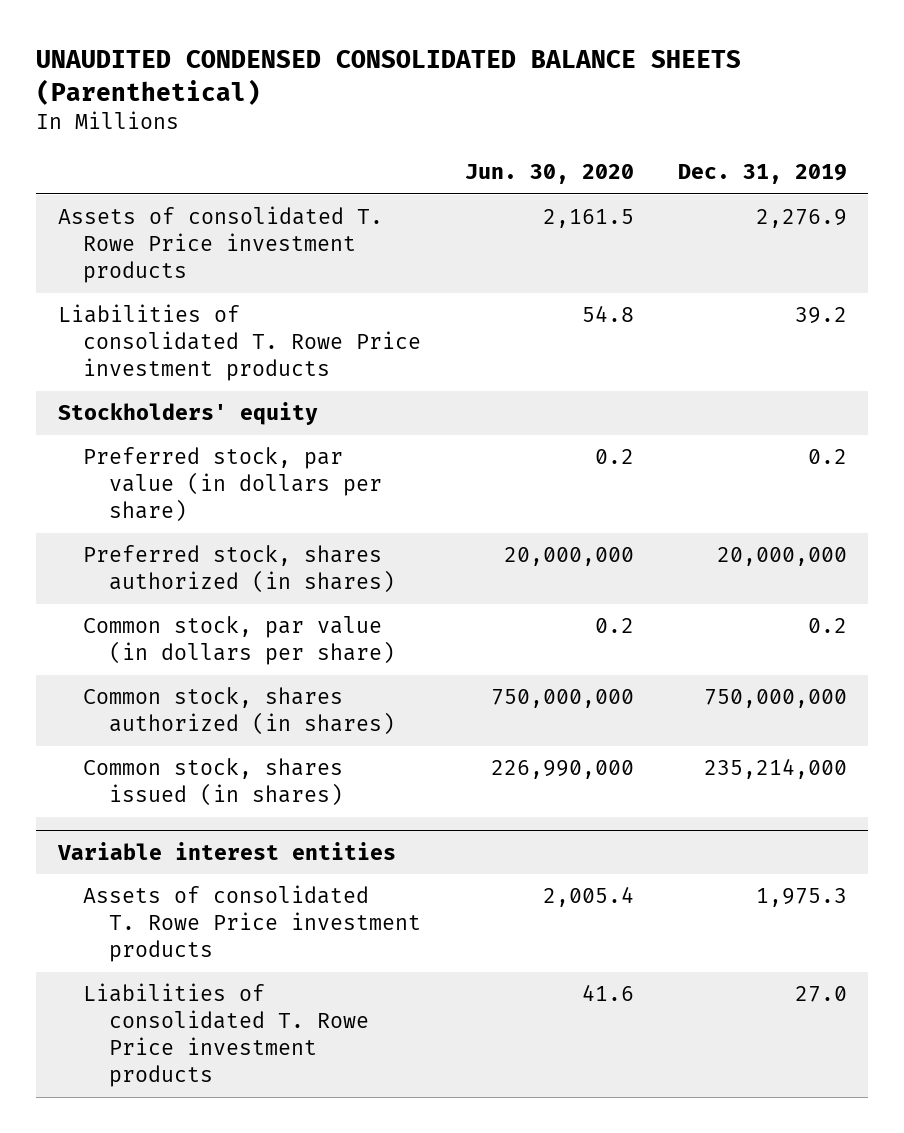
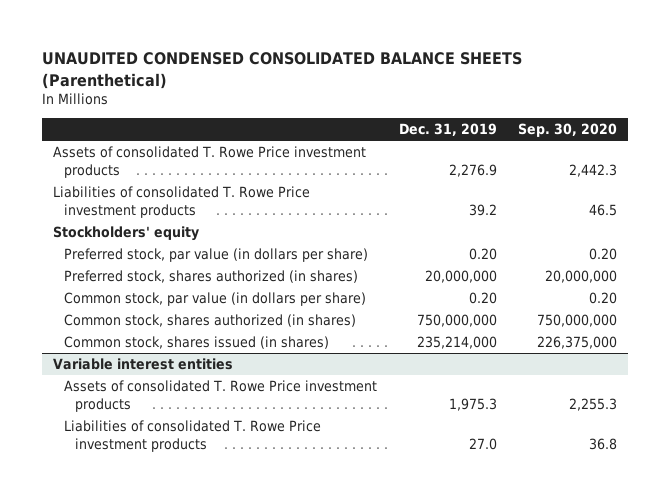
[464,164,634,185] Jun. 30, 2020 -> none
none -> [518,123,618,138] Sep. 30, 2020
[807,449,847,465] 0.2 -> [468,248,497,261] 0.20
[807,618,847,634] 0.2 -> [468,292,497,305] 0.20

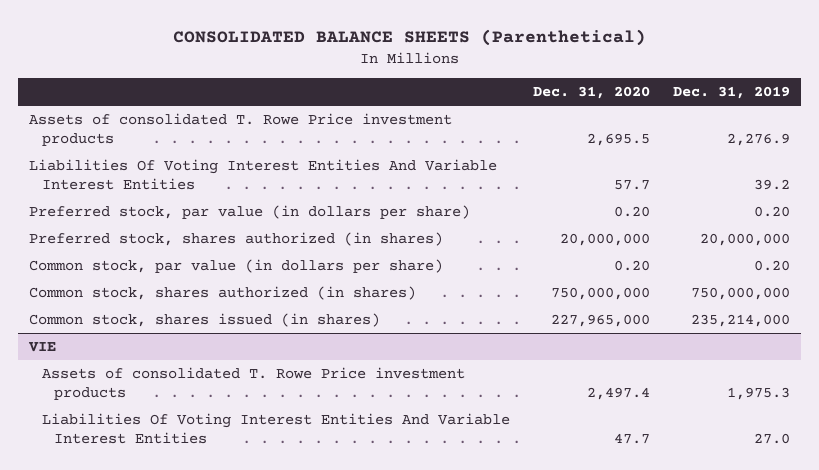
[42,51,523,89] UNAUDITED CONDENSED CONSOLIDATED BALANCE SHEETS (Parenthetical) -> [172,29,646,47] CONSOLIDATED BALANCE SHEETS (Parenthetical)
[518,123,618,138] Sep. 30, 2020 -> none
none -> [532,86,650,100] Dec. 31, 2020
[52,226,199,242] Stockholders' equity -> none
[52,186,310,218] Liabilities of consolidated T. Rowe Price investment products -> [29,158,498,191] Liabilities Of Voting Interest Entities And Variable Interest Entities
[52,358,233,371] Variable interest entities -> none
none -> [28,341,57,352] VIE
[64,420,322,452] Liabilities of consolidated T. Rowe Price investment products -> [41,412,510,445] Liabilities Of Voting Interest Entities And Variable Interest Entities

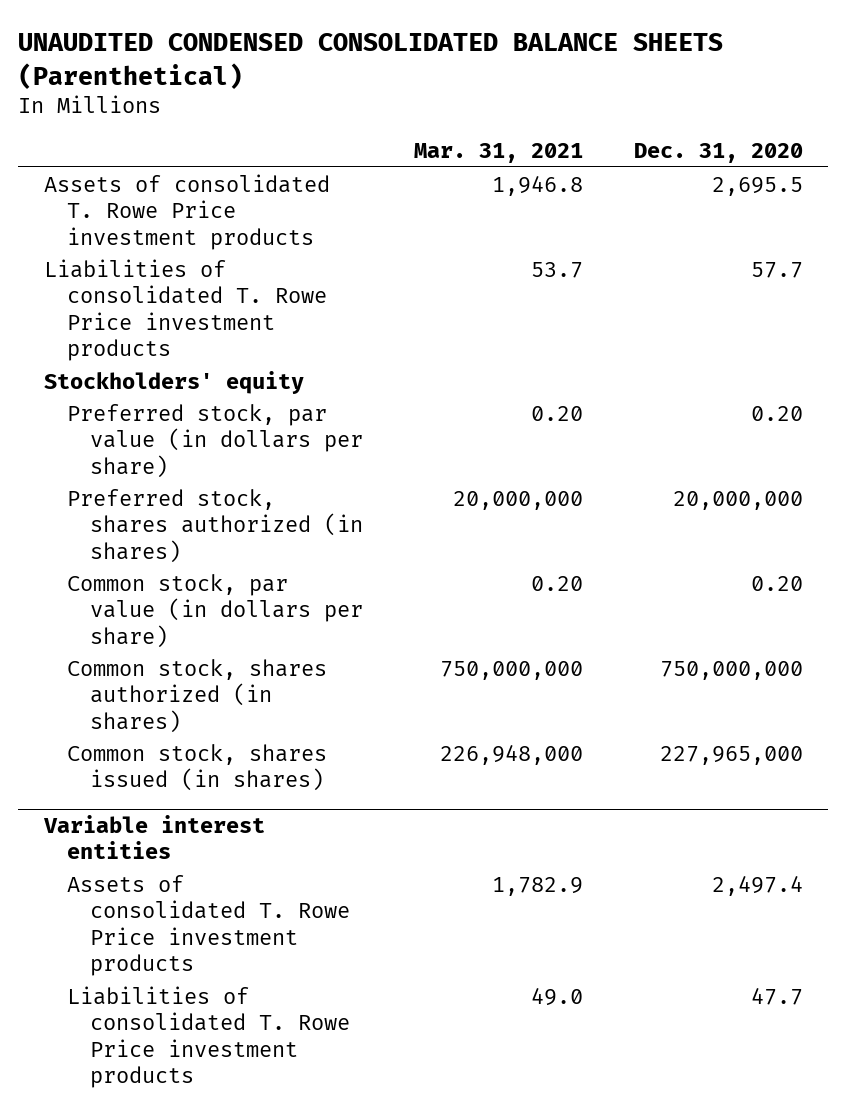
[172,29,646,47] CONSOLIDATED BALANCE SHEETS (Parenthetical) -> [18,33,724,89] UNAUDITED CONDENSED CONSOLIDATED BALANCE SHEETS (Parenthetical)
[672,86,790,100] Dec. 31, 2019 -> none
none -> [413,143,583,164] Mar. 31, 2021
[29,158,498,191] Liabilities Of Voting Interest Entities And Variable Interest Entities -> [43,258,327,362] Liabilities of consolidated T. Rowe Price investment products
none -> [43,370,304,394] Stockholders' equity
[28,341,57,352] VIE -> [42,814,265,860] Variable interest entities
[41,412,510,445] Liabilities Of Voting Interest Entities And Variable Interest Entities -> [66,985,350,1089] Liabilities of consolidated T. Rowe Price investment products

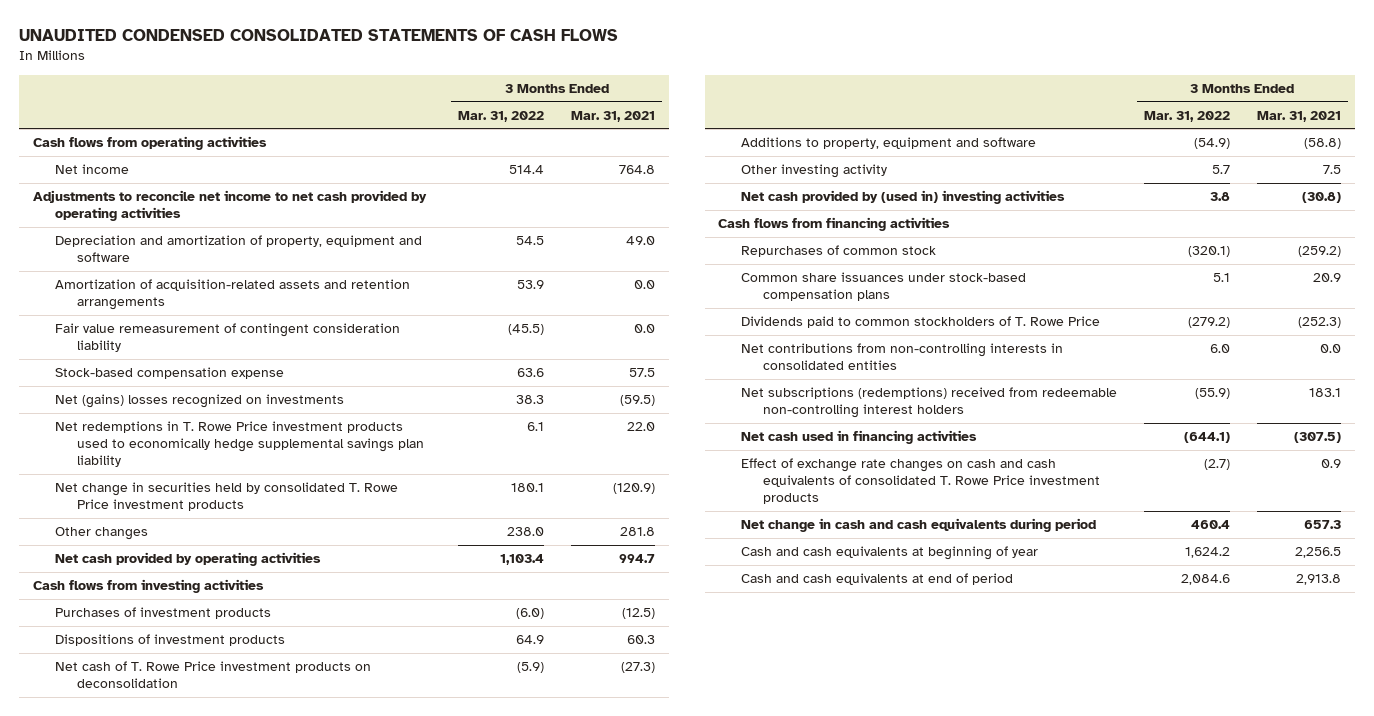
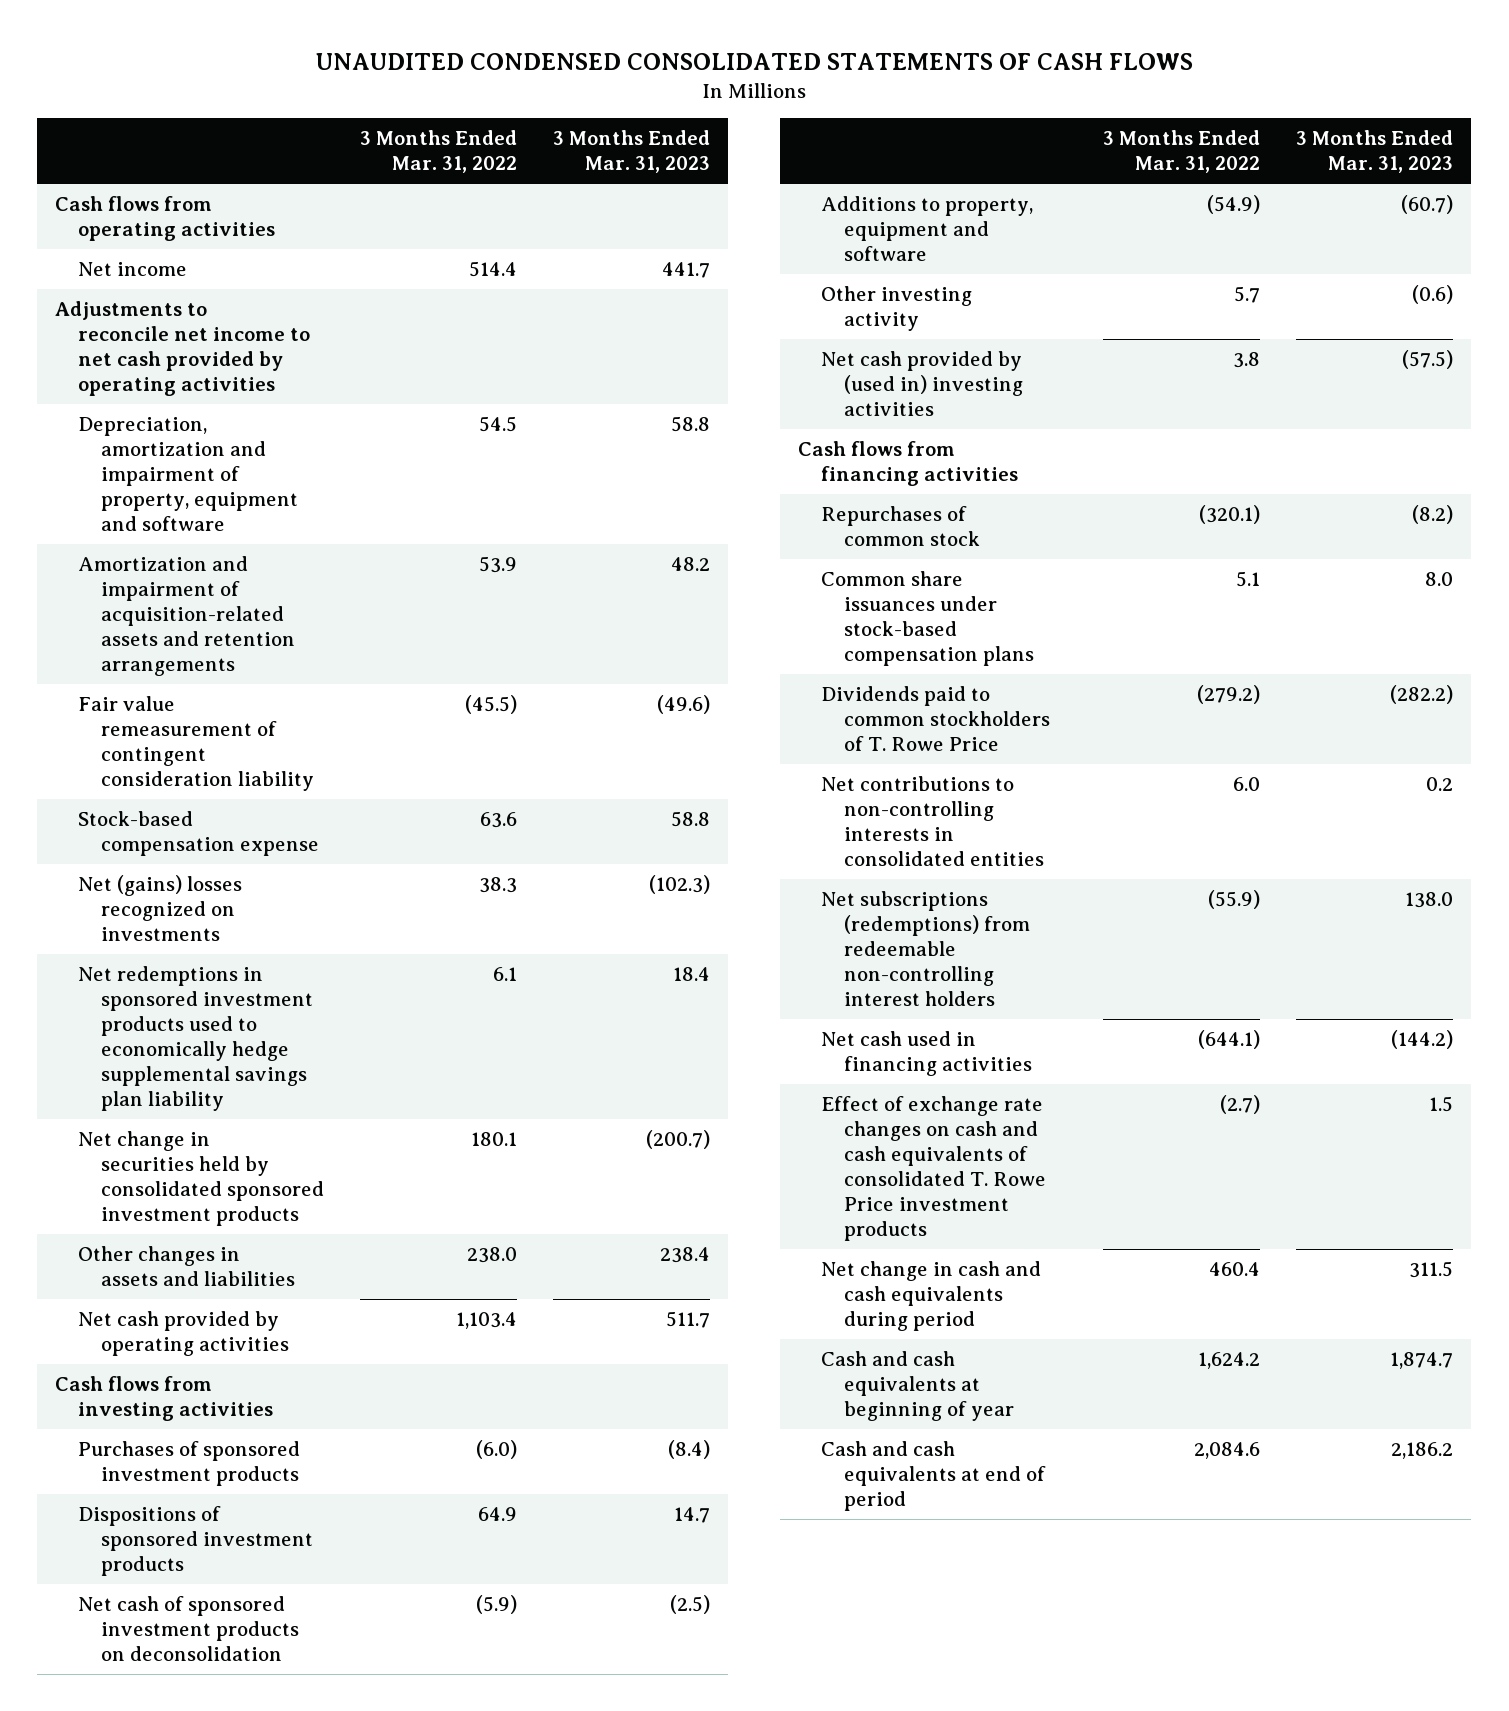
[571,110,656,122] Mar. 31, 2021 -> none
none -> [553,130,711,174] 3 Months Ended Mar. 31, 2023
[54,235,422,263] Depreciation and amortization of property, equipment and software -> [78,417,298,532] Depreciation, amortization and impairment of property, equipment and software
[54,279,410,311] Amortization of acquisition-related assets and retention arrangements -> [78,556,295,677] Amortization and impairment of acquisition-related assets and retention arrangements
[54,421,425,467] Net redemptions in T. Rowe Price investment products used to economically hedge supplemental savings plan liability -> [78,966,313,1112] Net redemptions in sponsored investment products used to economically hedge supplemental savings plan liability
[54,482,398,512] Net change in securities held by consolidated T. Rowe Price investment products -> [78,1131,324,1227] Net change in securities held by consolidated sponsored investment products
[54,527,148,541] Other changes -> [78,1246,295,1287] Other changes in assets and liabilities
[54,607,271,620] Purchases of investment products -> [78,1441,301,1487] Purchases of sponsored investment products
[54,634,285,647] Dispositions of investment products -> [78,1506,313,1577] Dispositions of sponsored investment products
[54,661,371,689] Net cash of T. Rowe Price investment products on deconsolidation -> [78,1596,299,1662] Net cash of sponsored investment products on deconsolidation
[740,343,1063,371] Net contributions from non-controlling interests in consolidated entities -> [821,776,1044,867] Net contributions to non-controlling interests in consolidated entities
[740,387,1117,419] Net subscriptions (redemptions) received from redeemable non-controlling interest holders -> [821,891,1030,1007] Net subscriptions (redemptions) from redeemable non-controlling interest holders

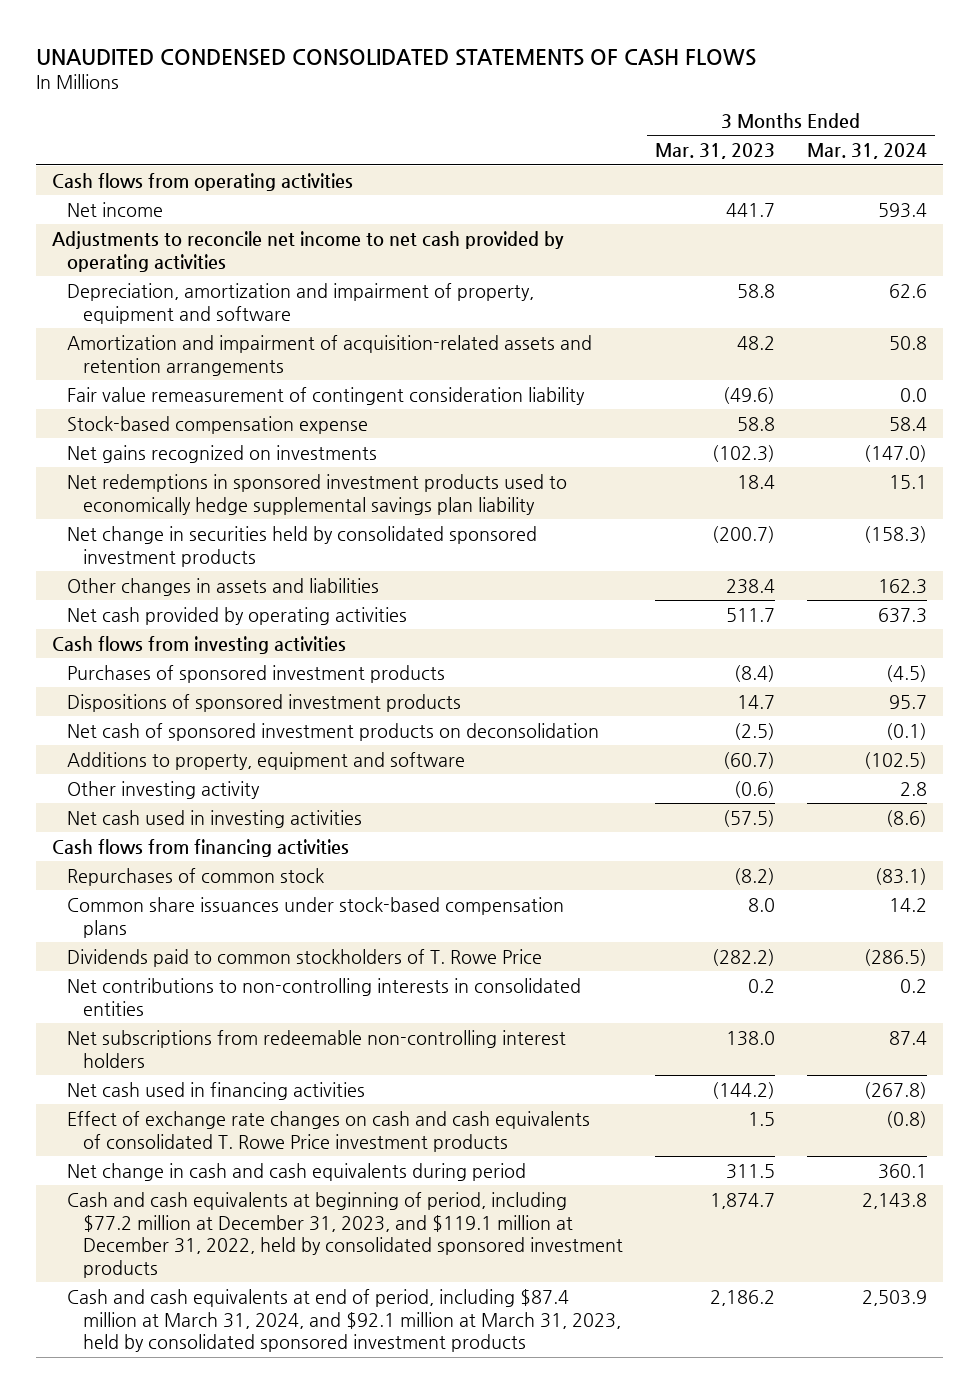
[360,130,518,174] 3 Months Ended Mar. 31, 2022 -> none
none -> [807,143,928,160] Mar. 31, 2024
[78,875,243,942] Net (gains) losses recognized on investments -> [67,444,378,463] Net gains recognized on investments
[821,351,1023,417] Net cash provided by (used in) investing activities -> [67,809,363,828] Net cash used in investing activities
[821,891,1030,1007] Net subscriptions (redemptions) from redeemable non-controlling interest holders -> [67,1029,567,1068] Net subscriptions from redeemable non-controlling interest holders
[821,1351,1014,1422] Cash and cash equivalents at beginning of year -> [67,1191,623,1278] Cash and cash equivalents at beginning of period, including $77.2 million at December 31, 2023, and $119.1 million at December 31, 2022, held by consolidated sponsored investment products
[821,1441,1046,1512] Cash and cash equivalents at end of period -> [67,1288,621,1353] Cash and cash equivalents at end of period, including $87.4 million at March 31, 2024, and $92.1 million at March 31, 2023, held by consolidated sponsored investment products

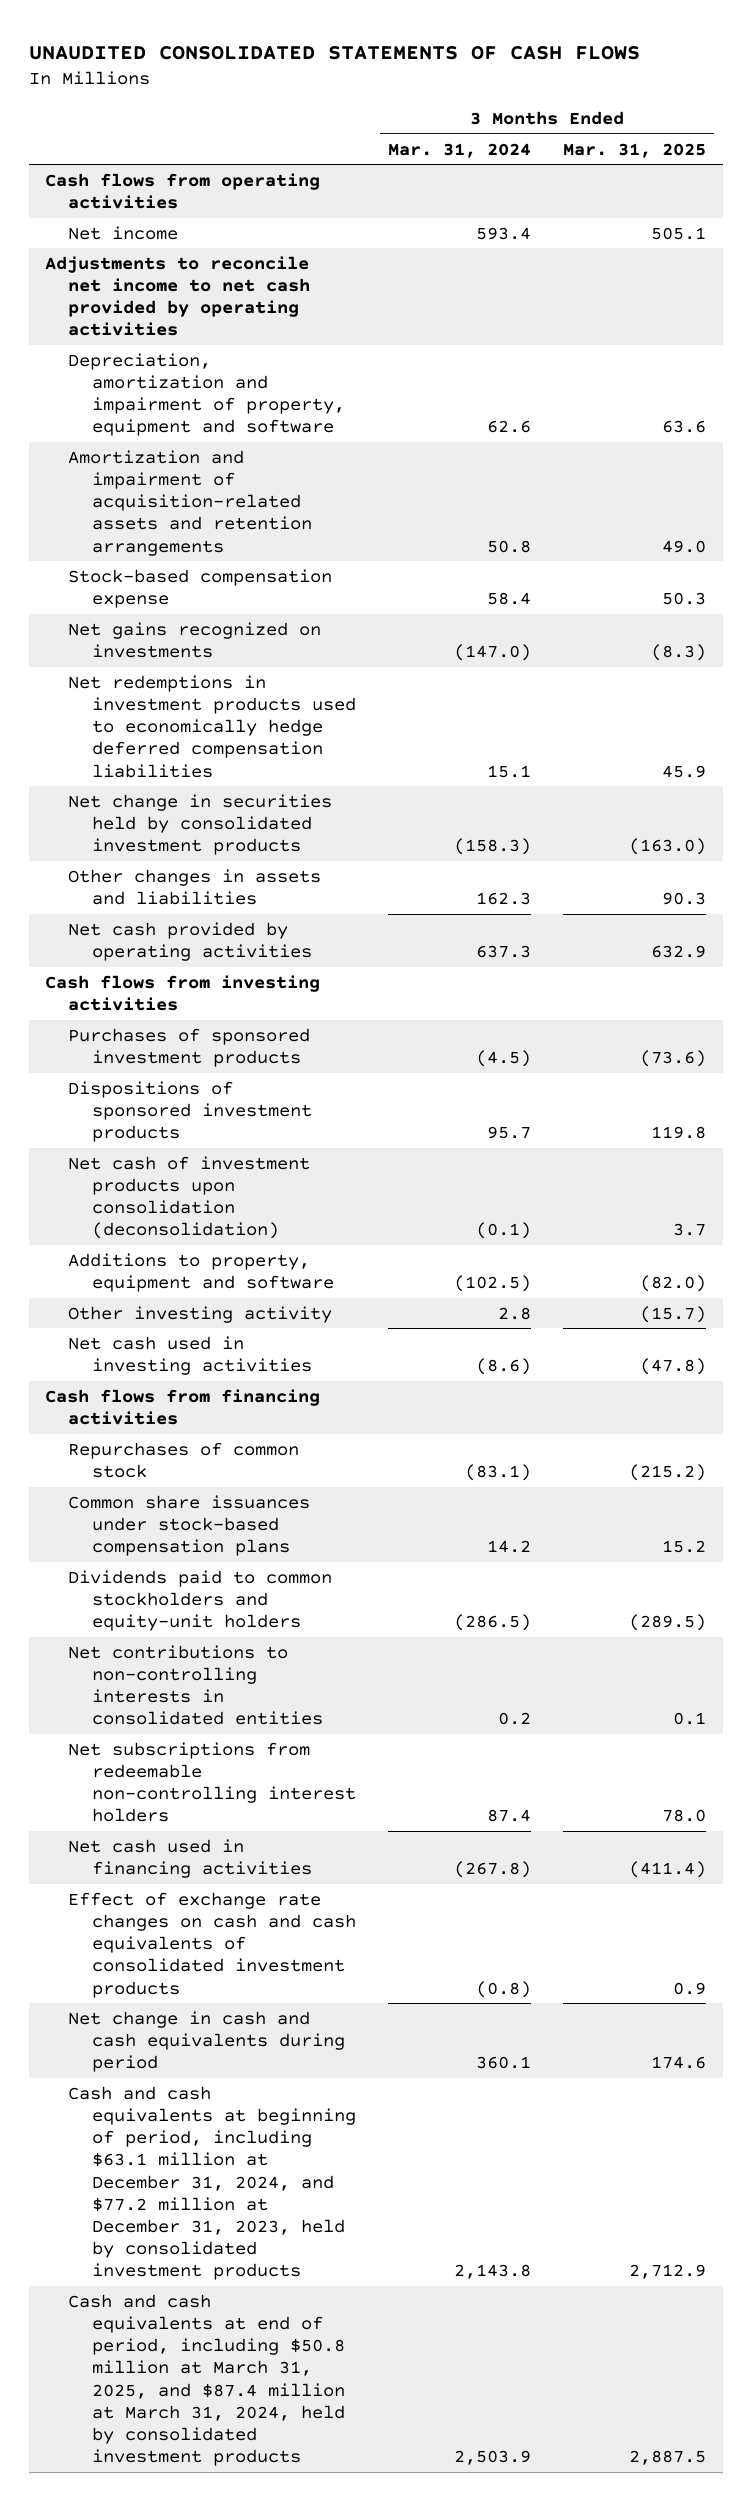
[36,48,757,66] UNAUDITED CONDENSED CONSOLIDATED STATEMENTS OF CASH FLOWS -> [29,45,641,60] UNAUDITED CONSOLIDATED STATEMENTS OF CASH FLOWS
[654,143,775,160] Mar. 31, 2023 -> none
none -> [563,142,707,158] Mar. 31, 2025
[67,386,586,405] Fair value remeasurement of contingent consideration liability -> none
[67,473,568,515] Net redemptions in sponsored investment products used to economically hedge supplemental savings plan liability -> [68,674,356,778] Net redemptions in investment products used to economically hedge deferred compensation liabilities
[67,525,538,567] Net change in securities held by consolidated sponsored investment products -> [68,793,333,856] Net change in securities held by consolidated investment products
[67,722,600,741] Net cash of sponsored investment products on deconsolidation -> [68,1155,311,1240] Net cash of investment products upon consolidation (deconsolidation)
[67,948,543,967] Dividends paid to common stockholders of T. Rowe Price -> [68,1569,333,1632] Dividends paid to common stockholders and equity-unit holders
[67,1110,591,1152] Effect of exchange rate changes on cash and cash equivalents of consolidated T. Rowe Price investment products -> [68,1891,356,1998] Effect of exchange rate changes on cash and cash equivalents of consolidated investment products
[67,1191,623,1278] Cash and cash equivalents at beginning of period, including $77.2 million at December 31, 2023, and $119.1 million at December 31, 2022, held by consolidated sponsored investment products -> [68,2085,356,2281] Cash and cash equivalents at beginning of period, including $63.1 million at December 31, 2024, and $77.2 million at December 31, 2023, held by consolidated investment products
[67,1288,621,1353] Cash and cash equivalents at end of period, including $87.4 million at March 31, 2024, and $92.1 million at March 31, 2023, held by consolidated sponsored investment products -> [68,2293,345,2467] Cash and cash equivalents at end of period, including $50.8 million at March 31, 2025, and $87.4 million at March 31, 2024, held by consolidated investment products

